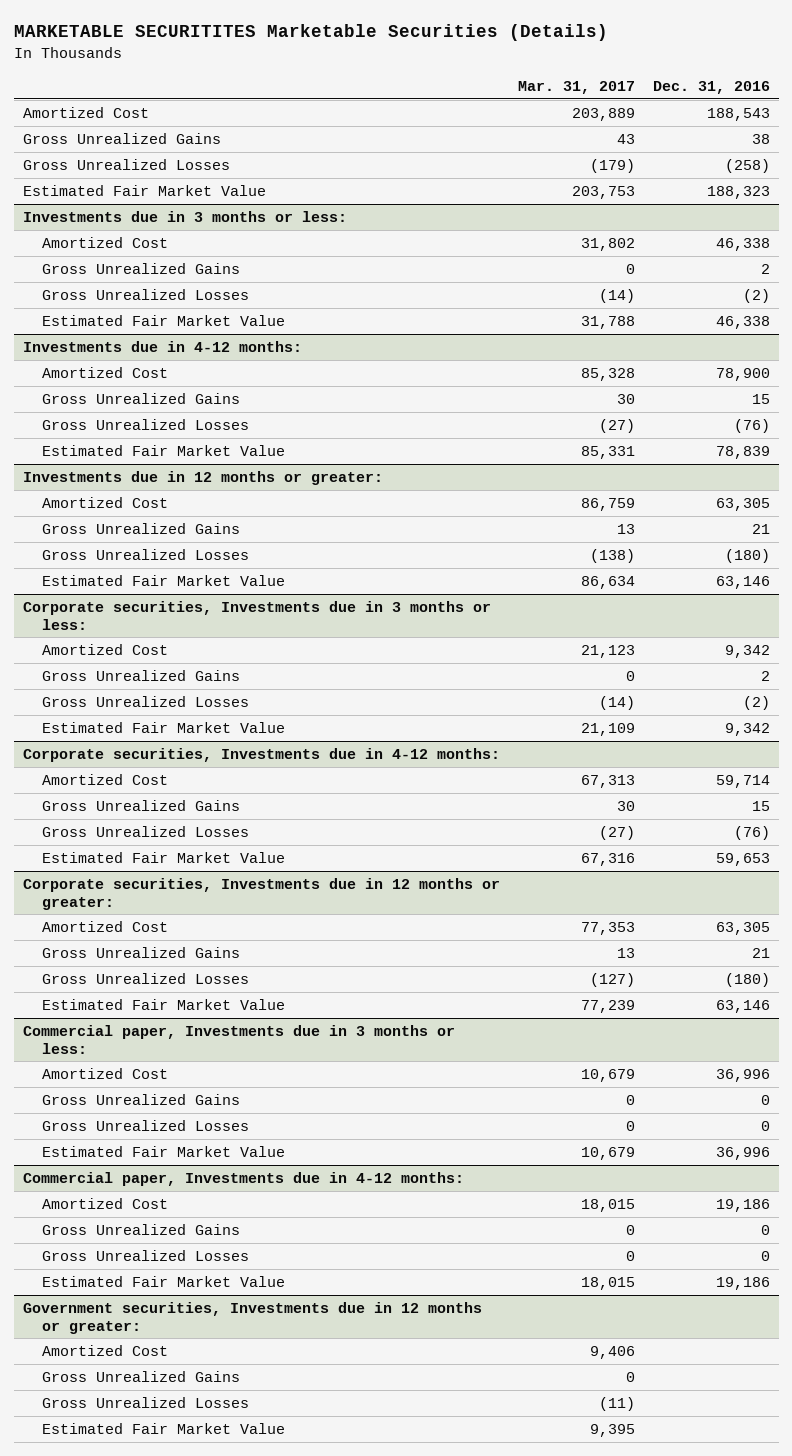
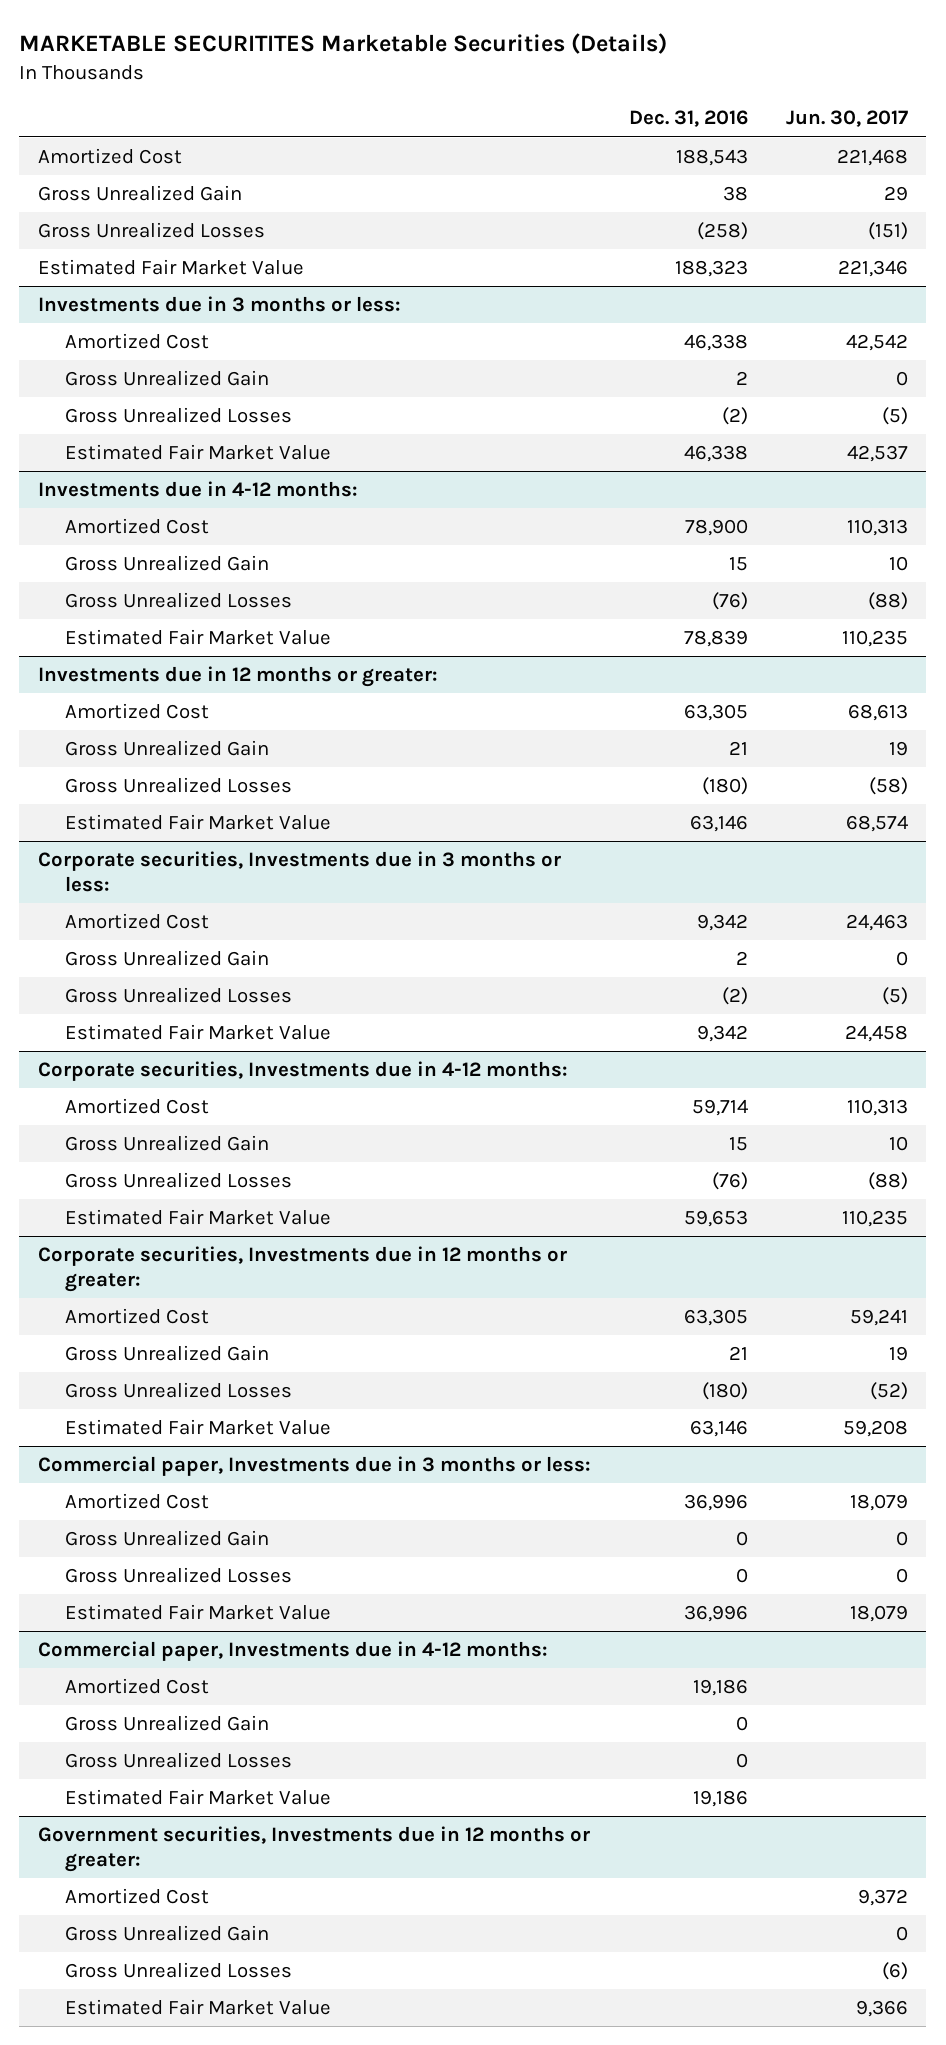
[517,80,635,94] Mar. 31, 2017 -> none
none -> [785,110,908,128] Jun. 30, 2017
[22,132,221,144] Gross Unrealized Gains -> [38,185,243,202] Gross Unrealized Gain
[41,262,240,274] Gross Unrealized Gains -> [65,370,270,387] Gross Unrealized Gain
[41,392,240,404] Gross Unrealized Gains -> [65,555,270,572] Gross Unrealized Gain
[41,522,240,534] Gross Unrealized Gains -> [65,740,270,757] Gross Unrealized Gain
[41,669,240,681] Gross Unrealized Gains -> [65,950,270,967] Gross Unrealized Gain
[41,799,240,811] Gross Unrealized Gains -> [65,1135,270,1152] Gross Unrealized Gain
[41,946,240,958] Gross Unrealized Gains -> [65,1345,270,1362] Gross Unrealized Gain
[41,1093,240,1105] Gross Unrealized Gains -> [65,1530,270,1547] Gross Unrealized Gain
[41,1223,240,1235] Gross Unrealized Gains -> [65,1715,270,1732] Gross Unrealized Gain
[41,1370,240,1382] Gross Unrealized Gains -> [65,1925,270,1942] Gross Unrealized Gain

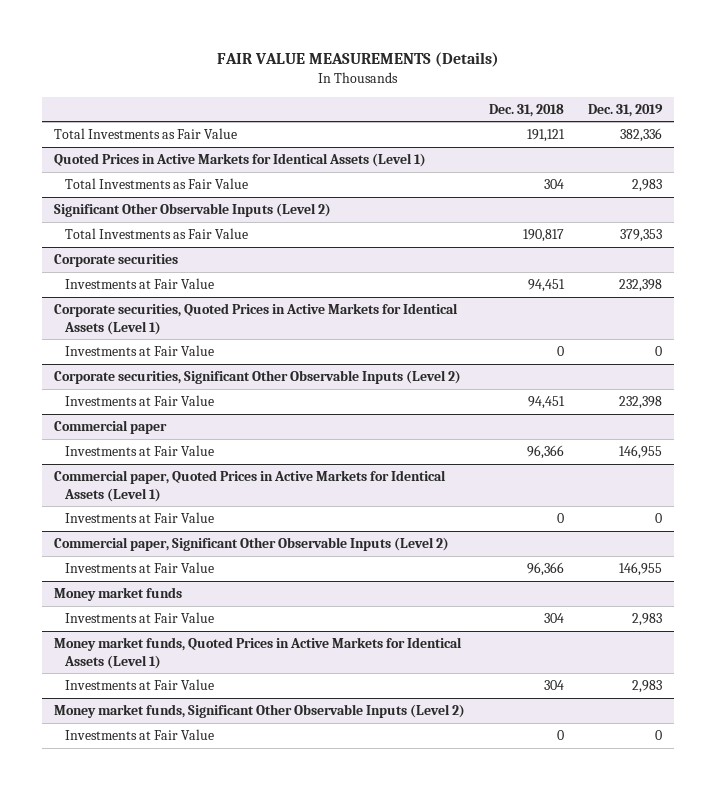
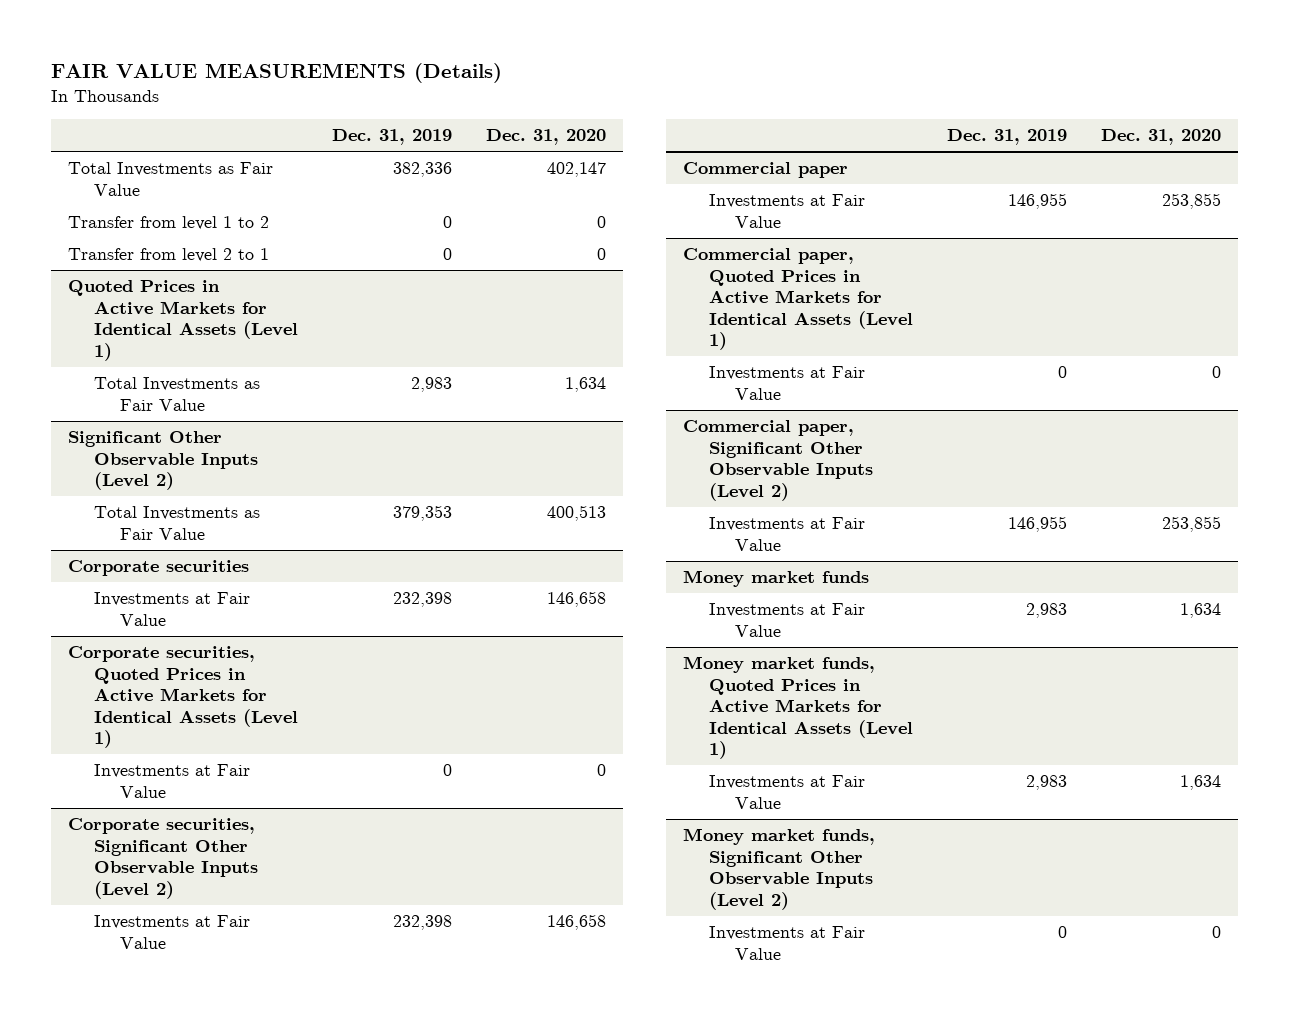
[488,103,564,117] Dec. 31, 2018 -> none
none -> [485,129,606,146] Dec. 31, 2020
none -> [67,216,269,231] Transfer from level 1 to 2
none -> [67,248,269,263] Transfer from level 2 to 1

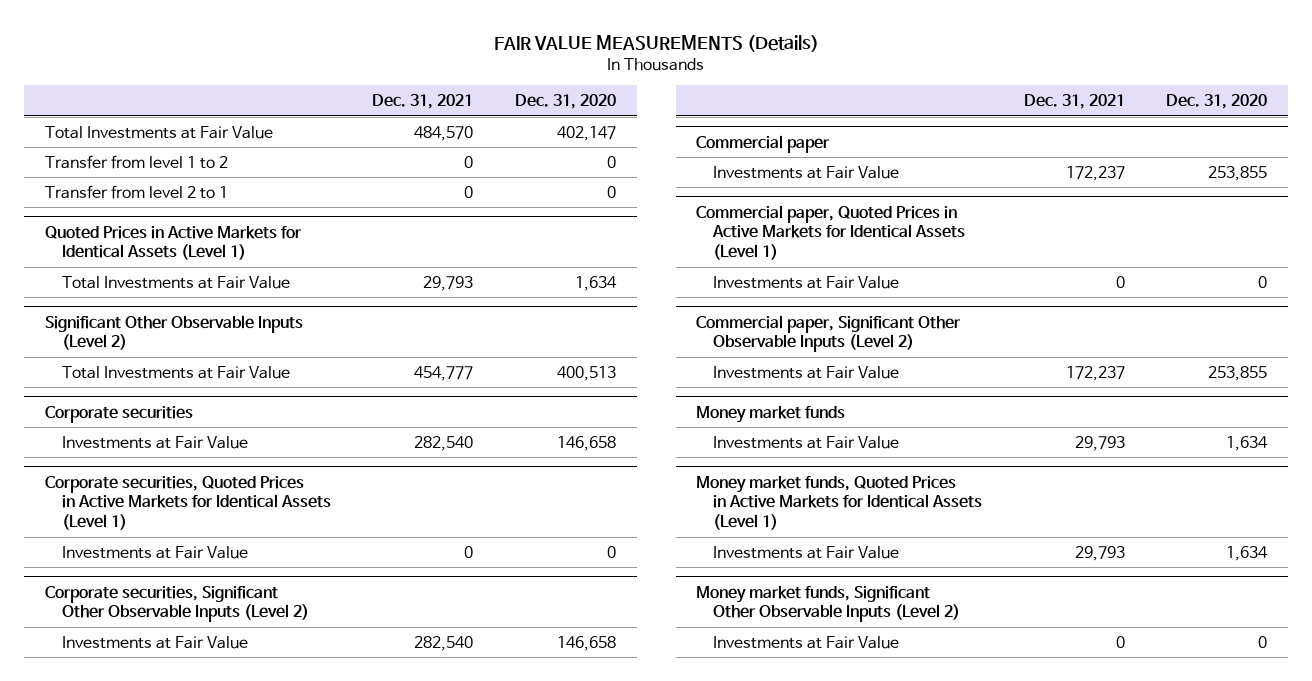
[331,129,452,146] Dec. 31, 2019 -> none
none -> [372,94,474,110] Dec. 31, 2021
[67,162,273,196] Total Investments as Fair Value -> [44,125,273,139] Total Investments at Fair Value
[93,377,260,411] Total Investments as Fair Value -> [61,275,290,289] Total Investments at Fair Value
[93,506,260,540] Total Investments as Fair Value -> [61,365,290,379] Total Investments at Fair Value

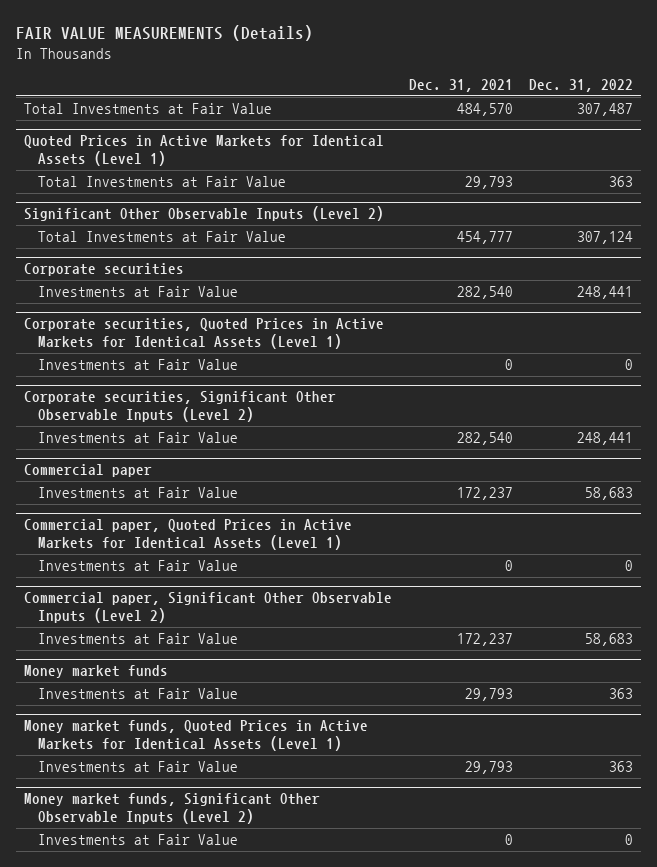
[514,94,616,110] Dec. 31, 2020 -> none
none -> [529,78,634,92] Dec. 31, 2022
[44,154,228,169] Transfer from level 1 to 2 -> none
[44,184,228,199] Transfer from level 2 to 1 -> none

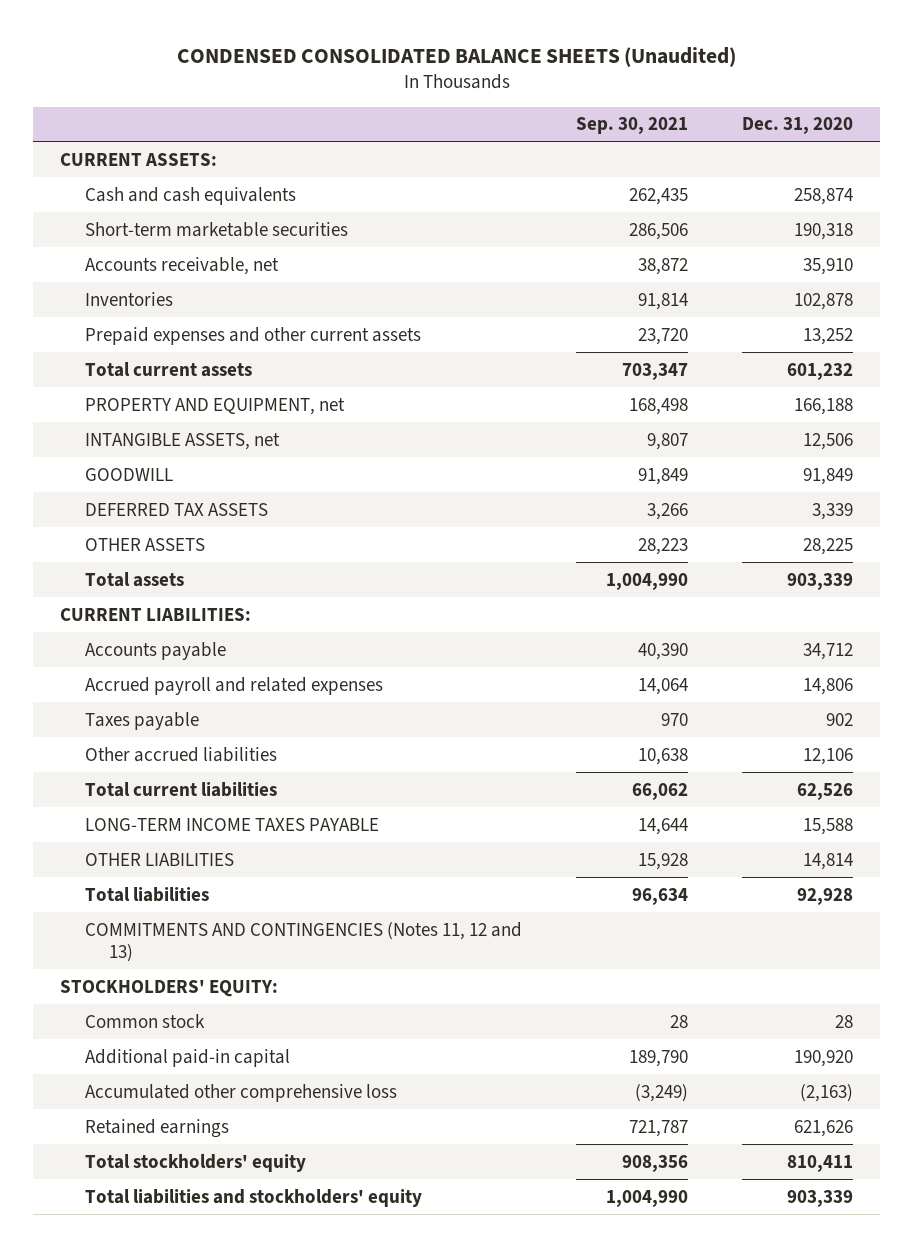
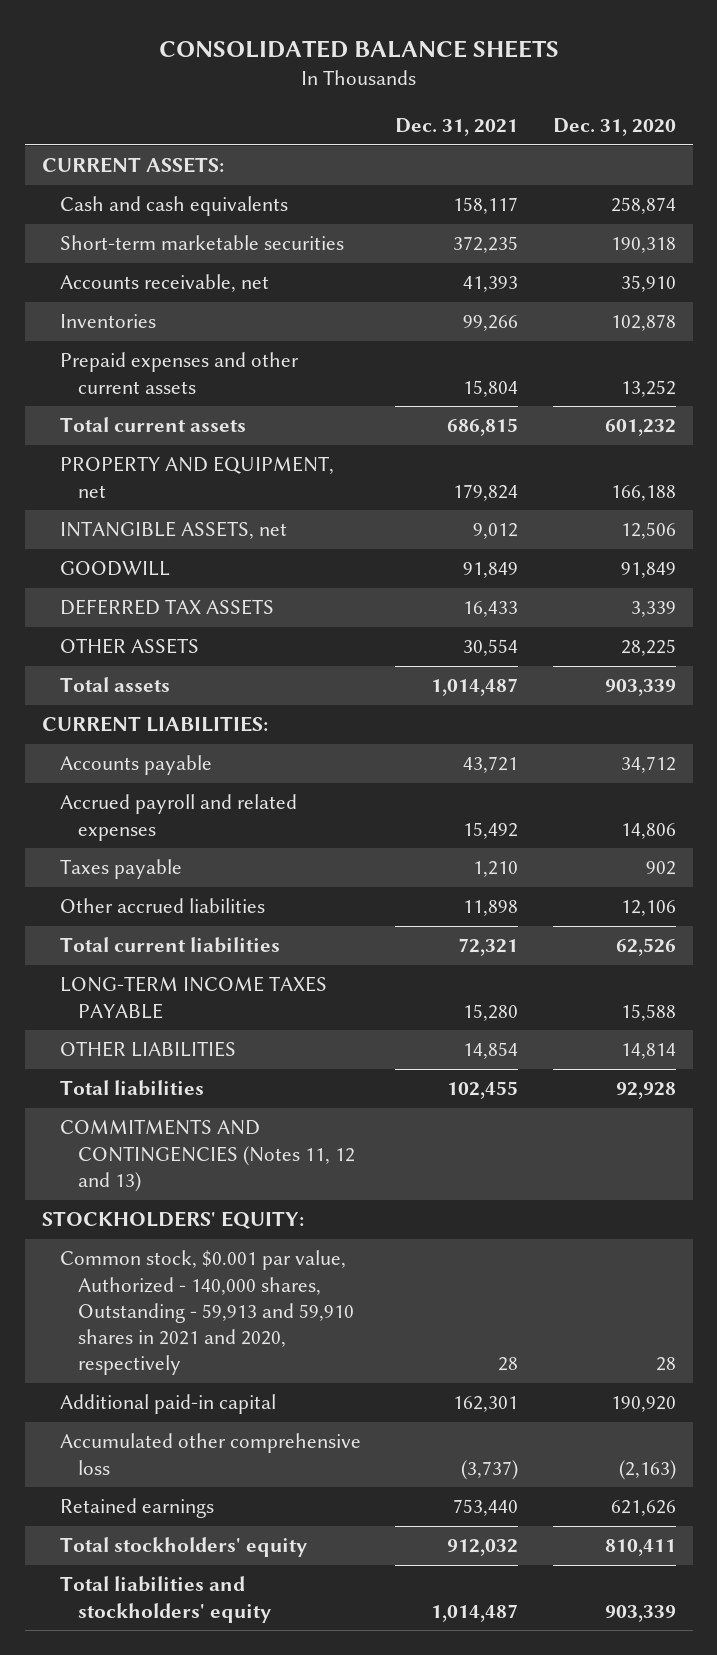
[176,46,736,67] CONDENSED CONSOLIDATED BALANCE SHEETS (Unaudited) -> [158,40,559,59] CONSOLIDATED BALANCE SHEETS
[575,117,688,135] Sep. 30, 2021 -> none
none -> [395,118,519,137] Dec. 31, 2021
[84,1013,205,1028] Common stock -> [60,1250,355,1376] Common stock, $0.001 par value, Authorized - 140,000 shares, Outstanding - 59,913 and 59,910 shares in 2021 and 2020, respectively

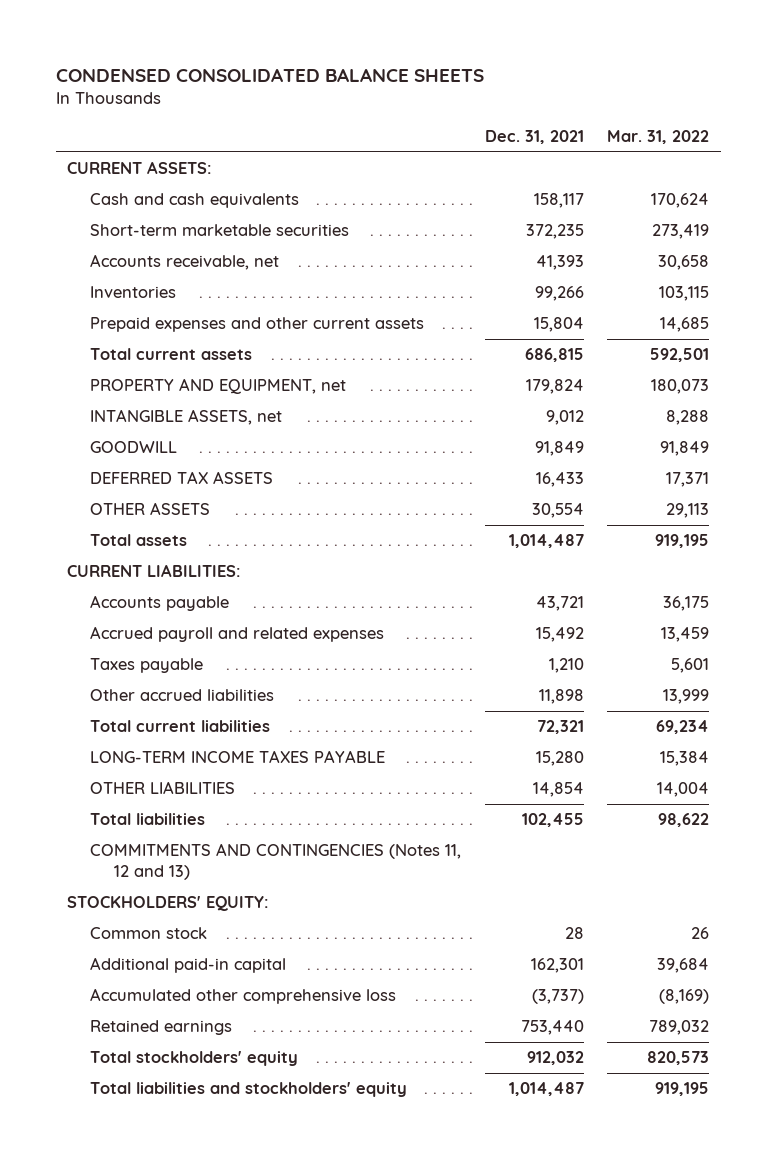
[158,40,559,59] CONSOLIDATED BALANCE SHEETS -> [55,67,484,82] CONDENSED CONSOLIDATED BALANCE SHEETS
[552,118,676,137] Dec. 31, 2020 -> none
none -> [606,130,709,145] Mar. 31, 2022
[60,1250,355,1376] Common stock, $0.001 par value, Authorized - 140,000 shares, Outstanding - 59,913 and 59,910 shares in 2021 and 2020, respectively -> [90,927,208,940] Common stock

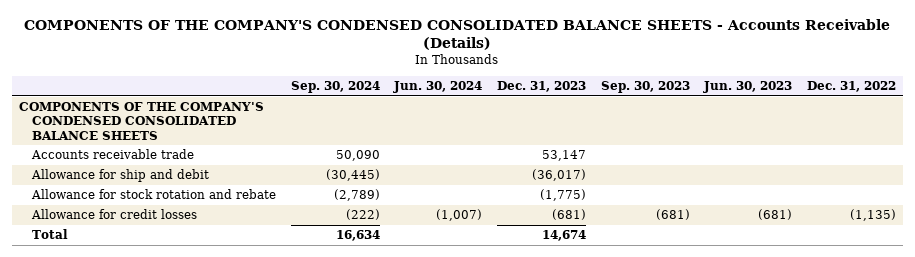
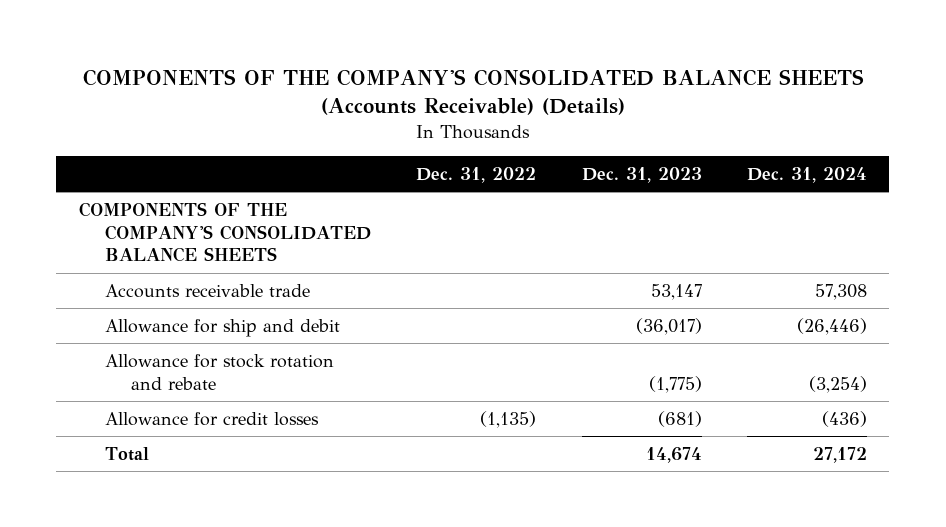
[24,19,891,51] COMPONENTS OF THE COMPANY'S CONDENSED CONSOLIDATED BALANCE SHEETS - Accounts Receivable (Details) -> [82,68,864,115] COMPONENTS OF THE COMPANY'S CONSOLIDATED BALANCE SHEETS (Accounts Receivable) (Details)
[290,81,380,94] Sep. 30, 2024 -> none
[393,81,483,94] Jun. 30, 2024 -> none
[600,81,690,94] Sep. 30, 2023 -> none
[703,81,793,94] Jun. 30, 2023 -> none
none -> [746,166,867,183] Dec. 31, 2024
[19,102,265,140] COMPONENTS OF THE COMPANY'S CONDENSED CONSOLIDATED BALANCE SHEETS -> [78,202,372,263] COMPONENTS OF THE COMPANY'S CONSOLIDATED BALANCE SHEETS

